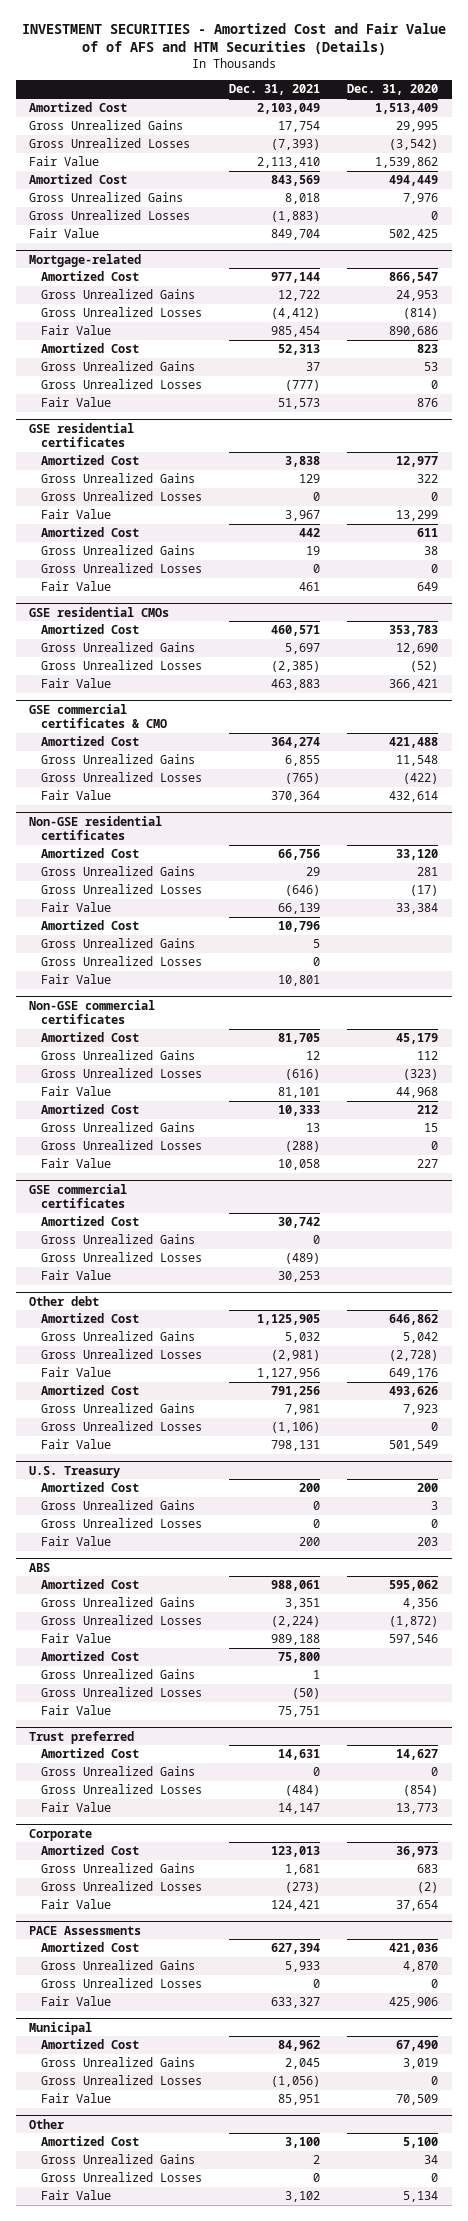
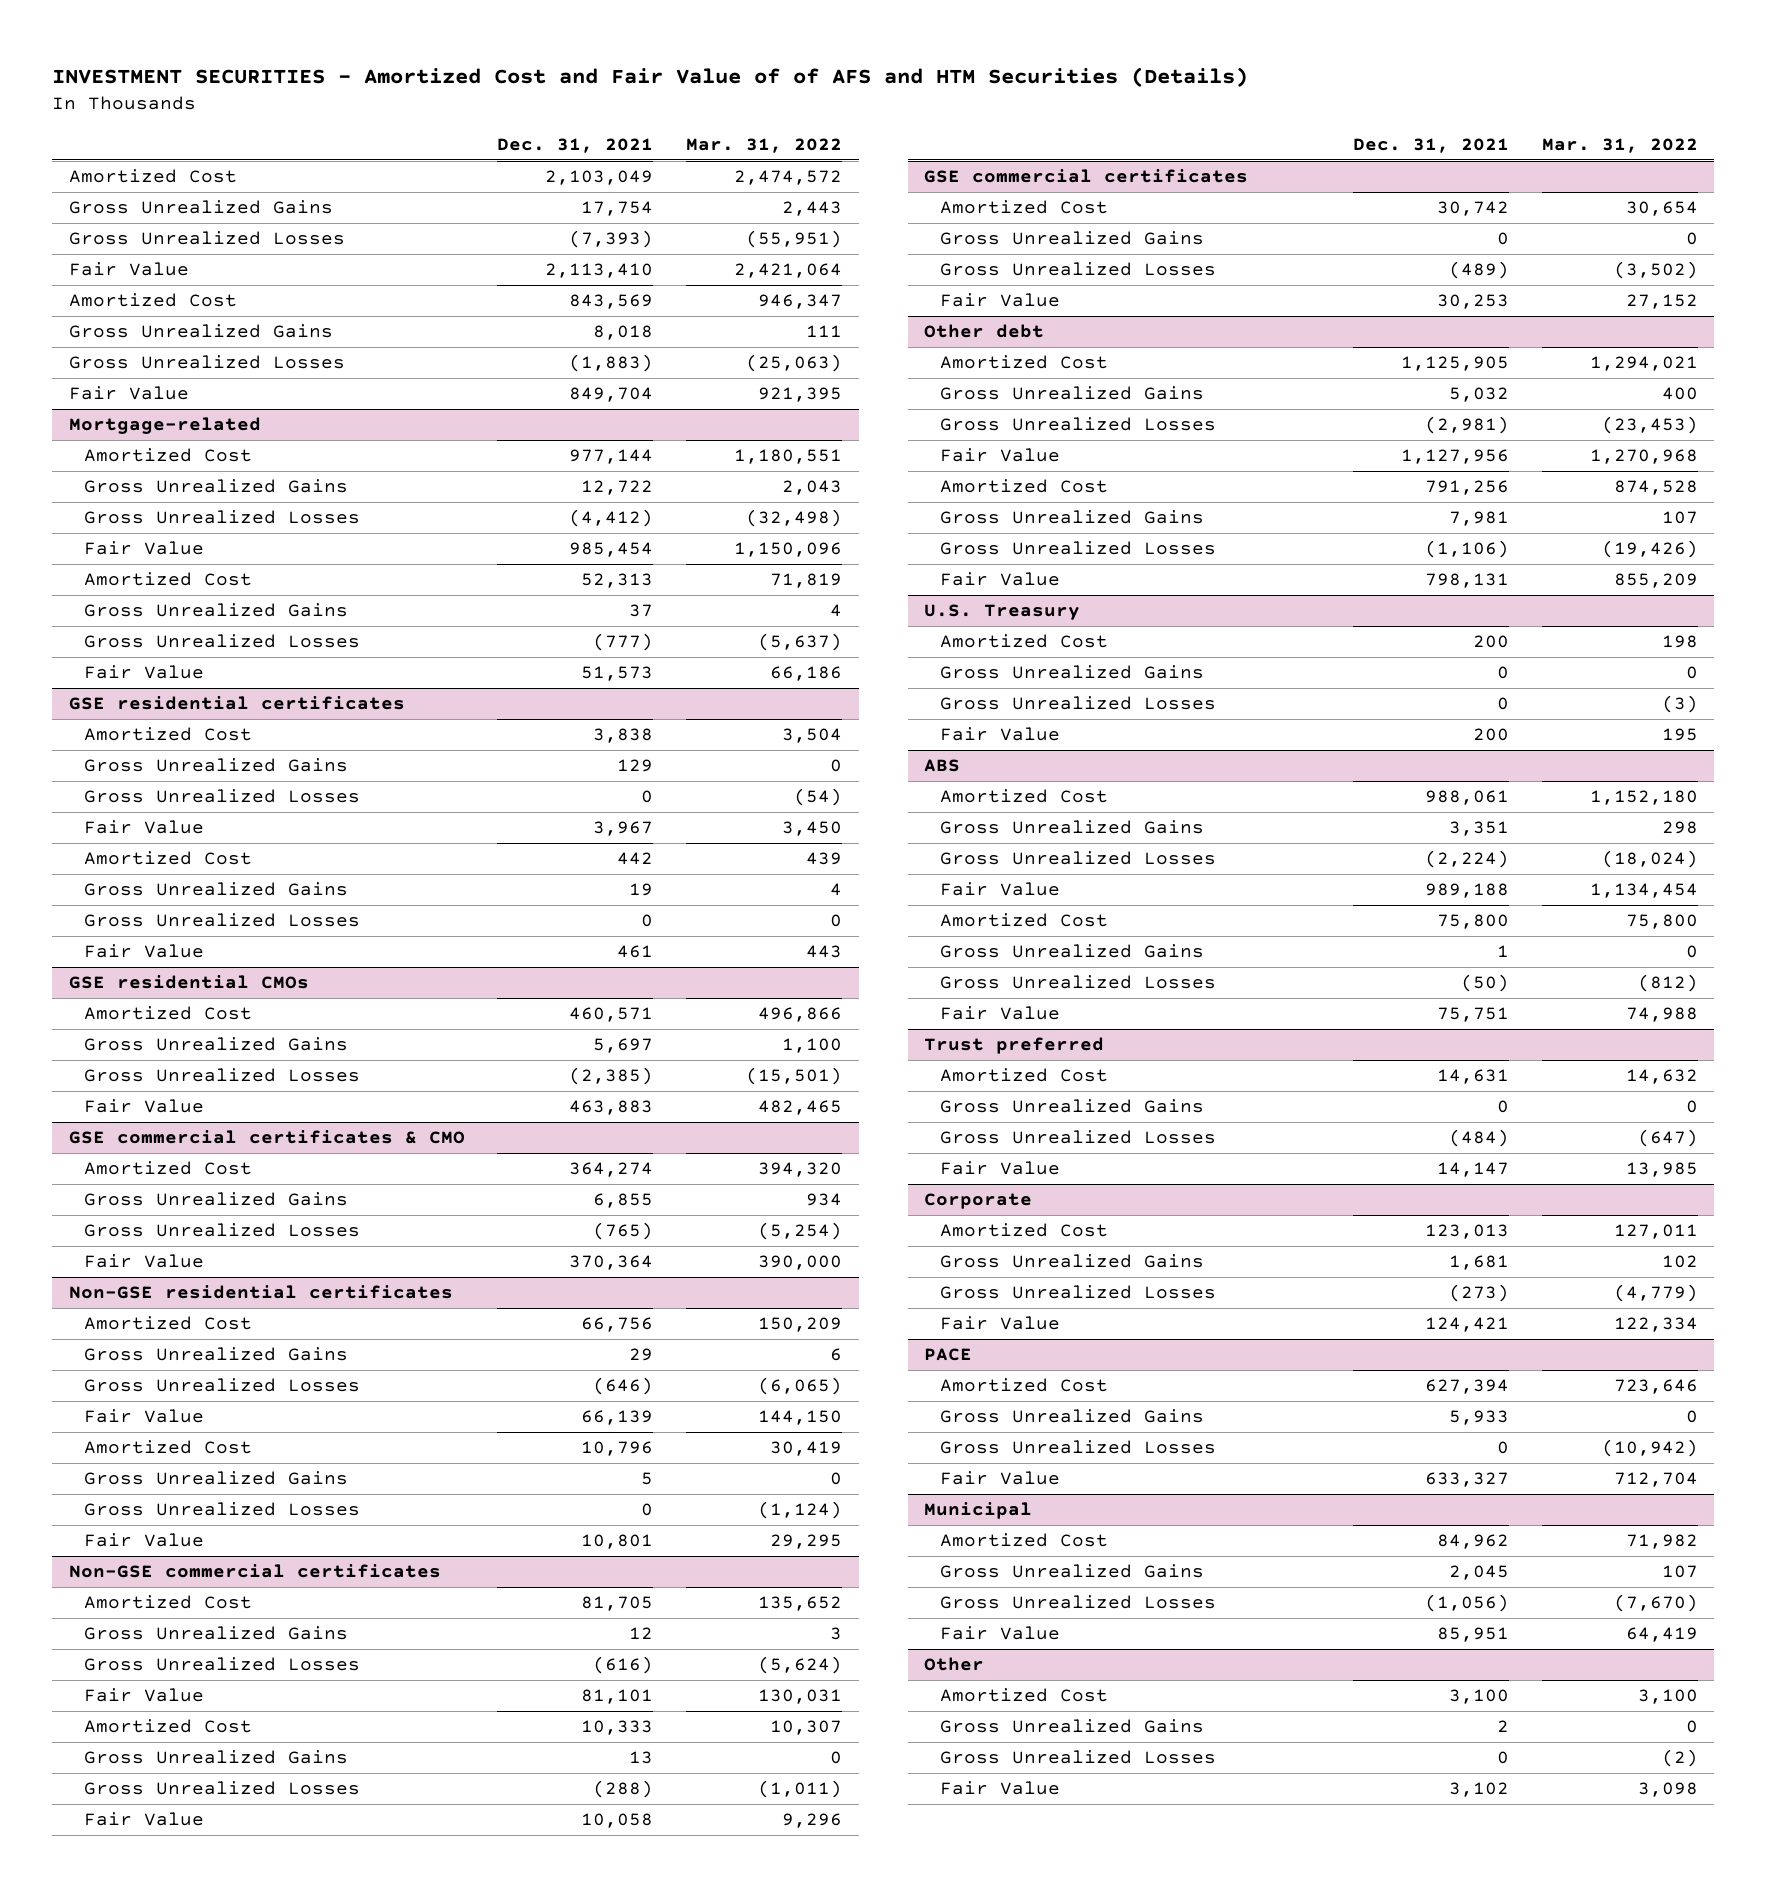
[347,84,439,96] Dec. 31, 2020 -> none
none -> [686,138,843,154] Mar. 31, 2022
[29,1925,142,1935] PACE Assessments -> [924,1348,973,1362] PACE

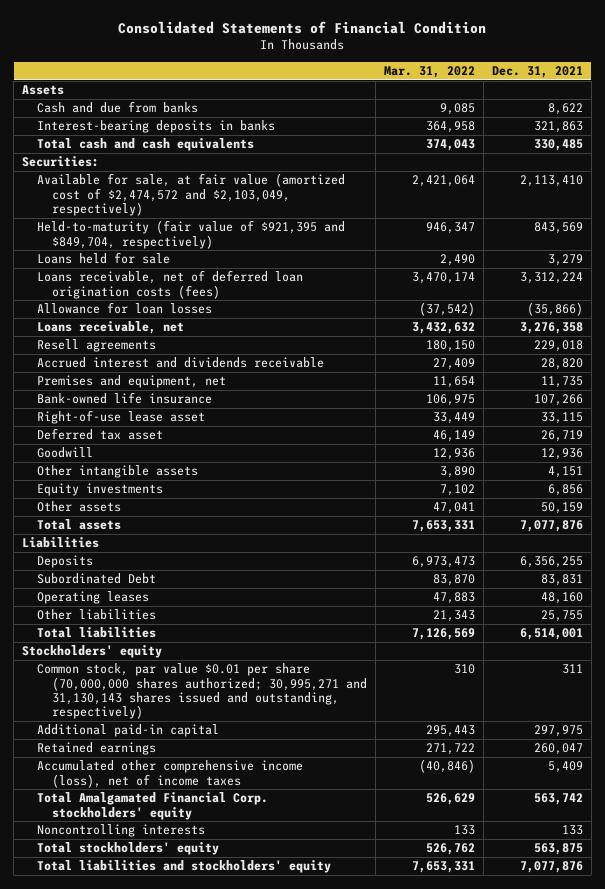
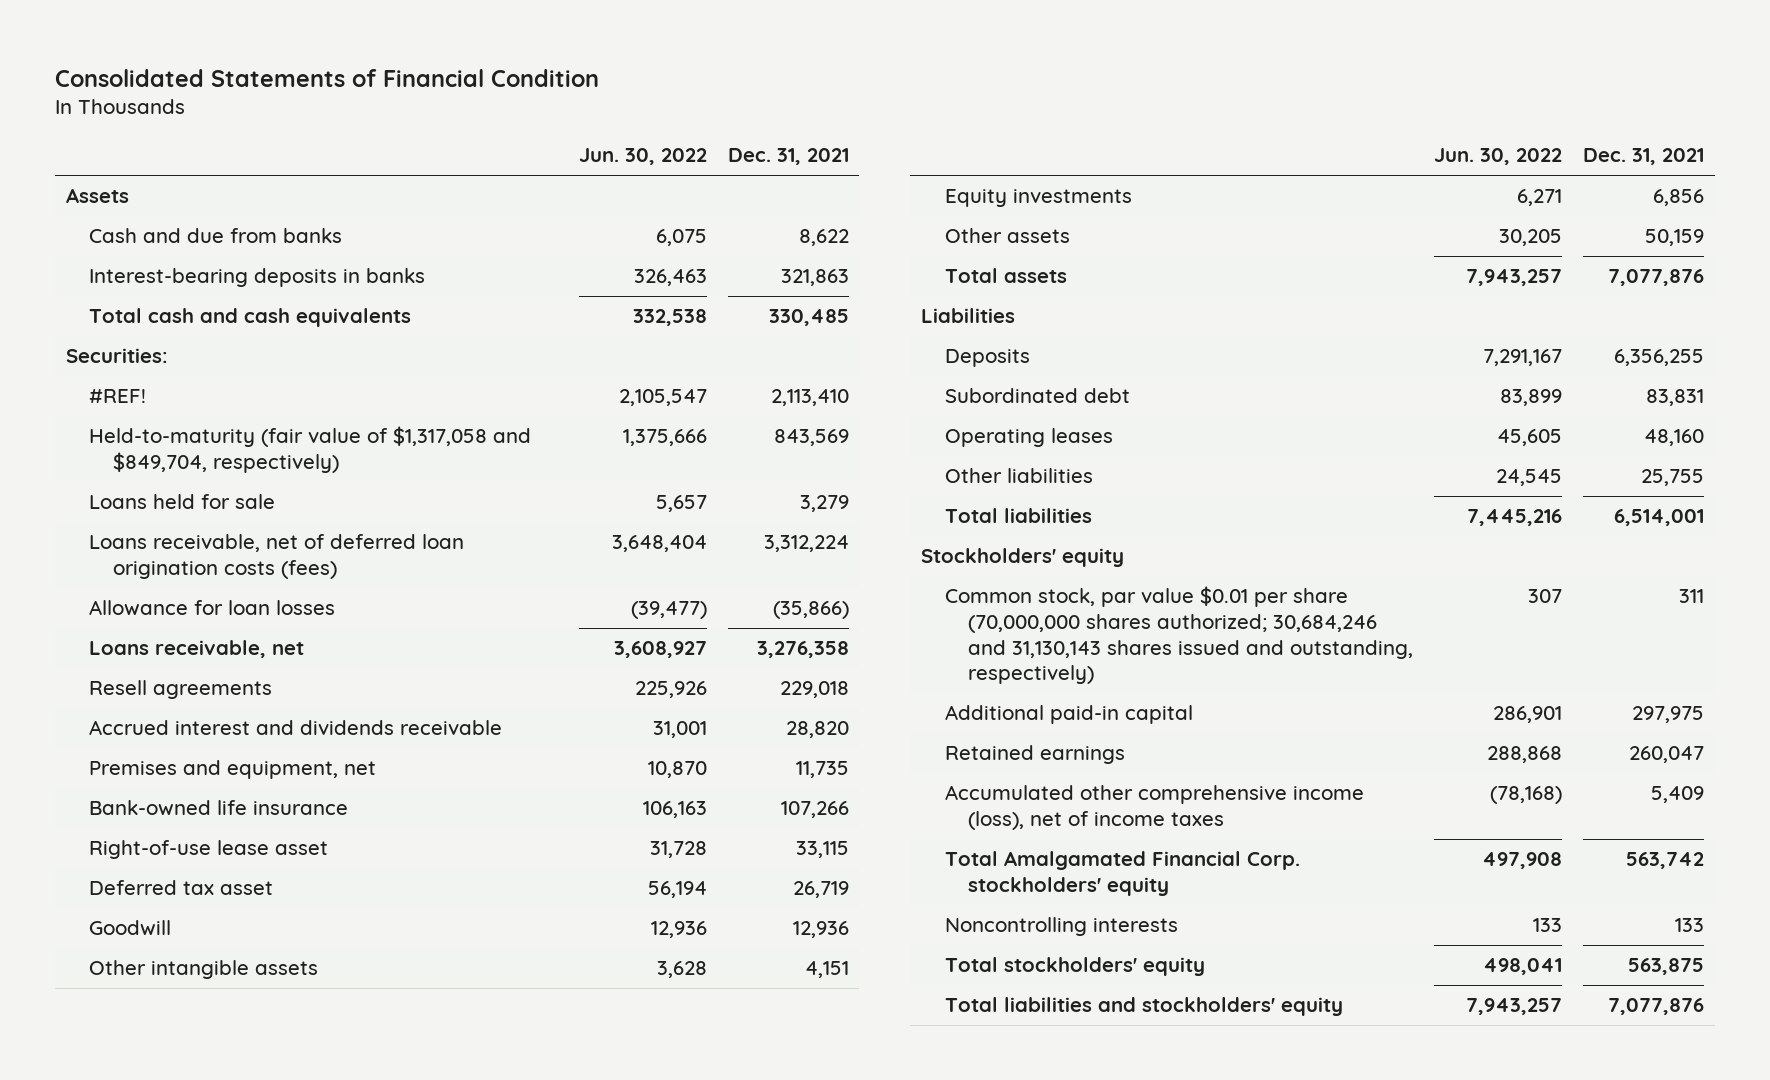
[384,65,476,78] Mar. 31, 2022 -> none
none -> [578,148,707,166] Jun. 30, 2022
[37,173,346,216] Available for sale, at fair value (amortized cost of $2,474,572 and $2,103,049, respectively) -> [89,389,147,404] #REF!
[37,220,346,249] Held-to-maturity (fair value of $921,395 and $849,704, respectively) -> [89,426,532,474] Held-to-maturity (fair value of $1,317,058 and $849,704, respectively)
[37,573,157,585] Subordinated Debt -> [944,388,1130,404] Subordinated debt
[37,663,368,720] Common stock, par value $0.01 per share (70,000,000 shares authorized; 30,995,271 and 31,130,143 shares issued and outstanding, respectively) -> [944,586,1414,685] Common stock, par value $0.01 per share (70,000,000 shares authorized; 30,684,246 and 31,130,143 shares issued and outstanding, respectively)

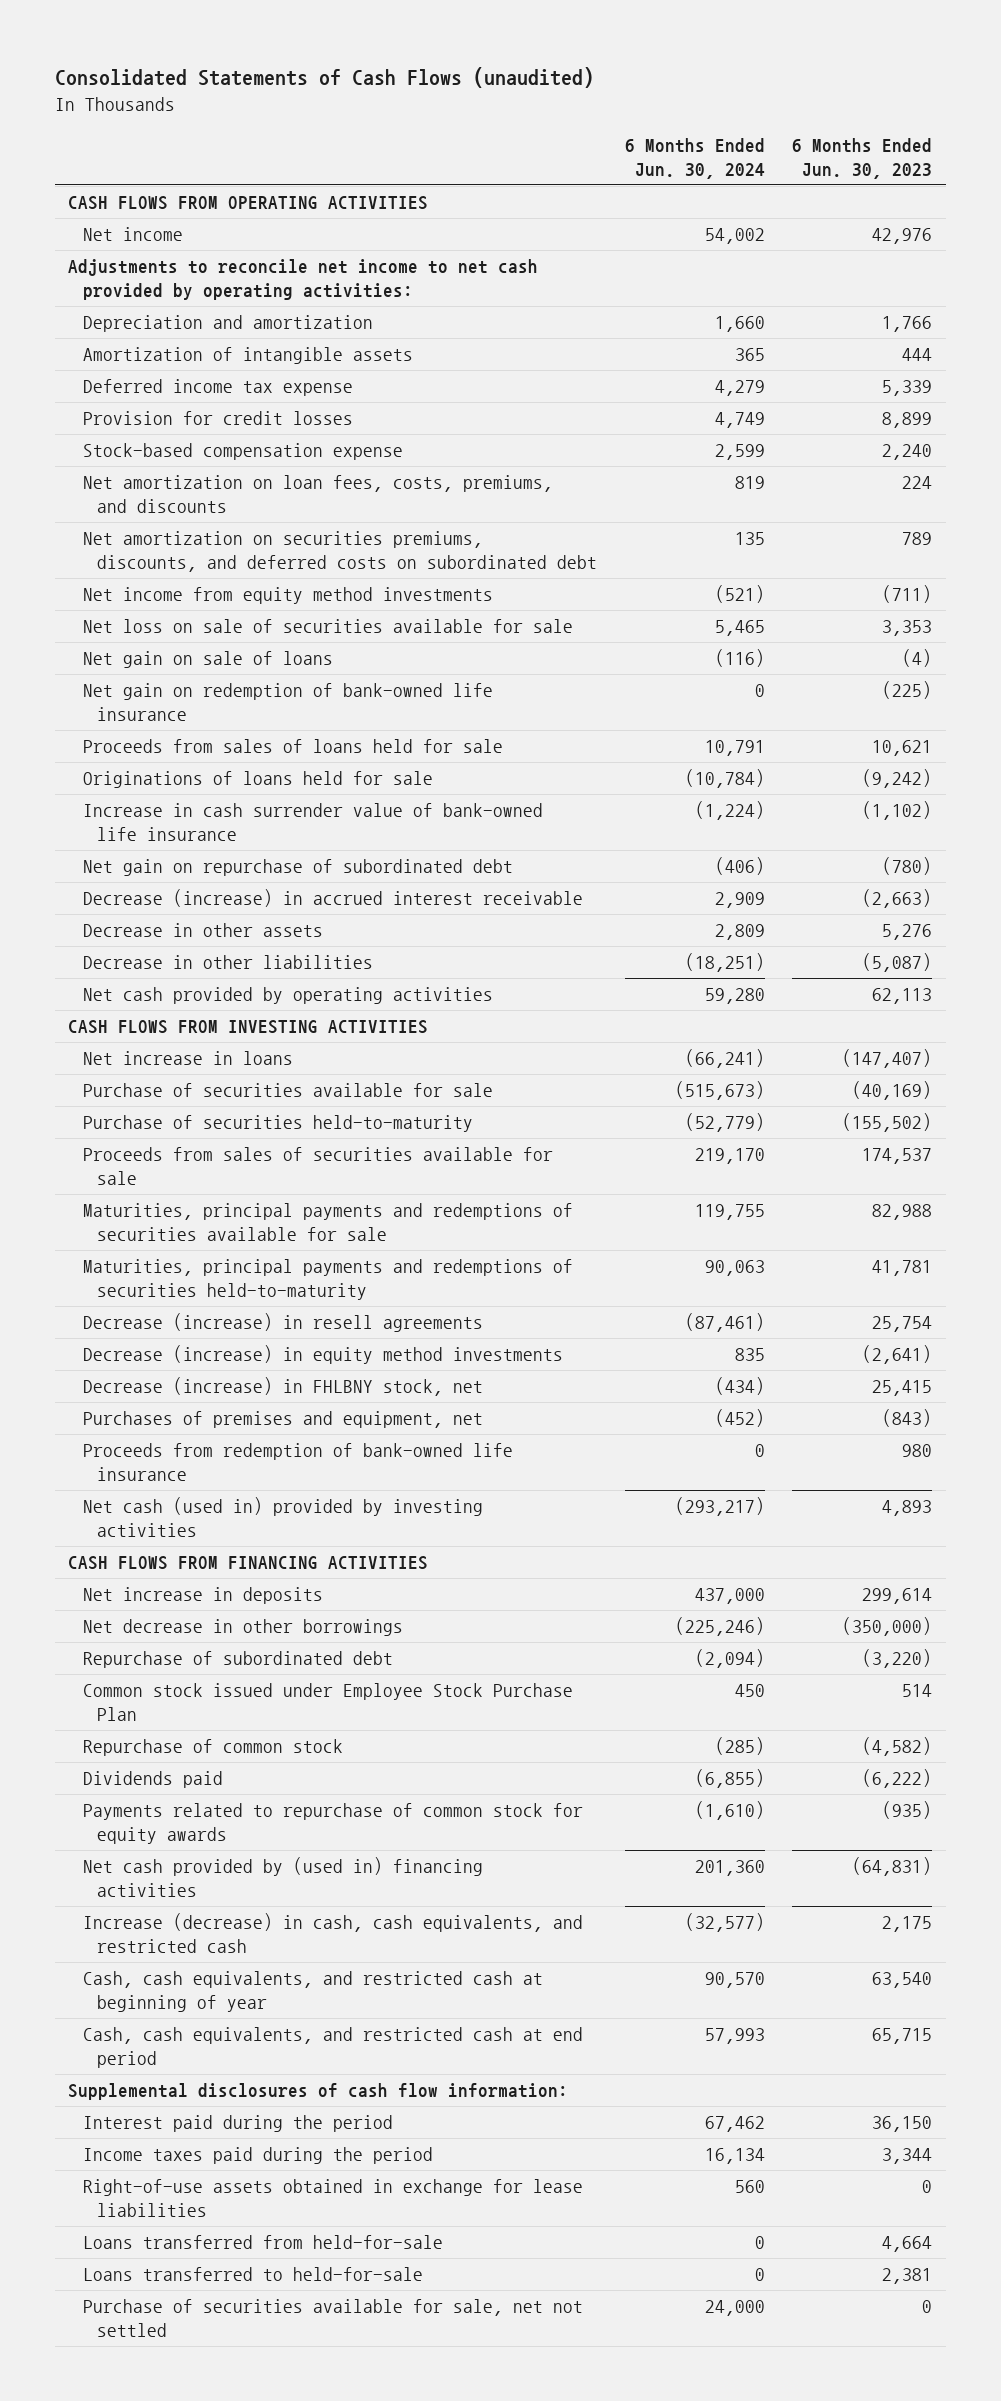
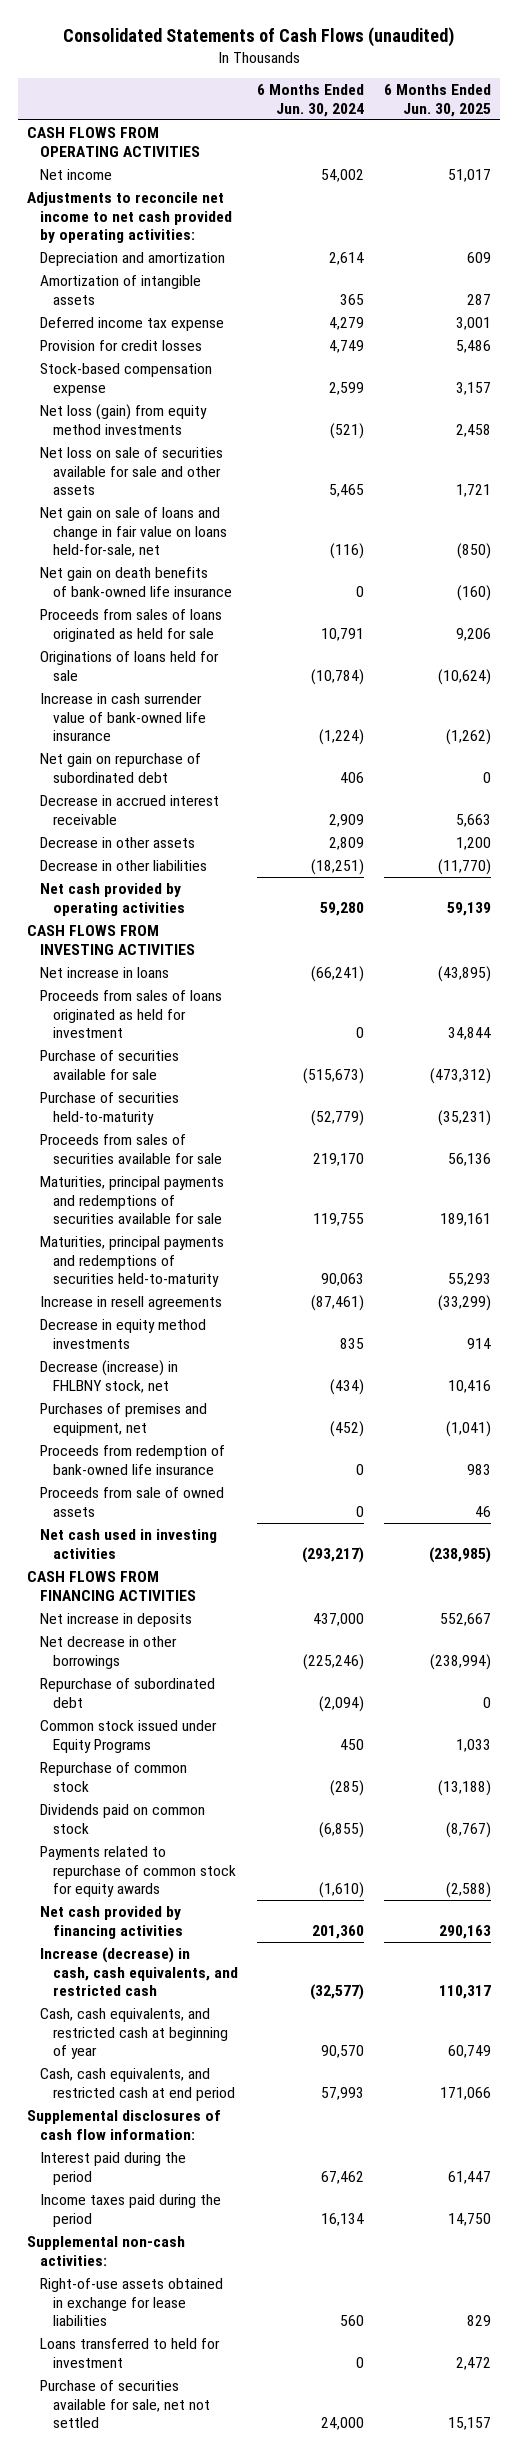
[792,137,933,179] 6 Months Ended Jun. 30, 2023 -> none
none -> [383,84,491,117] 6 Months Ended Jun. 30, 2025
[714,316,765,333] 1,660 -> [329,252,365,266] 2,614
[82,475,553,514] Net amortization on loan fees, costs, premiums, and discounts -> none
[82,531,598,573] Net amortization on securities premiums, discounts, and deferred costs on subordinated debt -> none
[82,587,493,605] Net income from equity method investments -> [40,404,208,435] Net loss (gain) from equity method investments
[82,619,573,634] Net loss on sale of securities available for sale -> [40,447,224,496] Net loss on sale of securities available for sale and other assets
[82,651,333,669] Net gain on sale of loans -> [40,507,227,558] Net gain on sale of loans and change in fair value on loans held-for-sale, net
[82,683,493,722] Net gain on redemption of bank-owned life insurance -> [40,567,232,597] Net gain on death benefits of bank-owned life insurance
[82,739,503,754] Proceeds from sales of loans held for sale -> [40,609,223,642] Proceeds from sales of loans originated as held for sale
[714,857,765,876] (406) -> [340,771,365,783] 406
[82,889,583,908] Decrease (increase) in accrued interest receivable -> [40,795,220,825] Decrease in accrued interest receivable
none -> [40,990,223,1039] Proceeds from sales of loans originated as held for investment
[82,1313,483,1333] Decrease (increase) in resell agreements -> [40,1296,223,1311] Increase in resell agreements
[82,1345,563,1365] Decrease (increase) in equity method investments -> [40,1319,207,1349] Decrease in equity method investments
none -> [40,1487,225,1517] Proceeds from sale of owned assets
[82,1497,483,1538] Net cash (used in) provided by investing activities -> [40,1529,218,1559] Net cash used in investing activities
[82,1683,573,1722] Common stock issued under Employee Stock Purchase Plan -> [40,1720,218,1753] Common stock issued under Equity Programs
[82,1771,223,1789] Dividends paid -> [40,1804,206,1834] Dividends paid on common stock
[82,1857,483,1898] Net cash provided by (used in) financing activities -> [40,1906,183,1939] Net cash provided by financing activities
none -> [27,2236,186,2266] Supplemental non-cash activities:
[82,2235,443,2250] Loans transferred from held-for-sale -> none
[82,2267,423,2282] Loans transferred to held-for-sale -> [40,2338,221,2368] Loans transferred to held for investment

